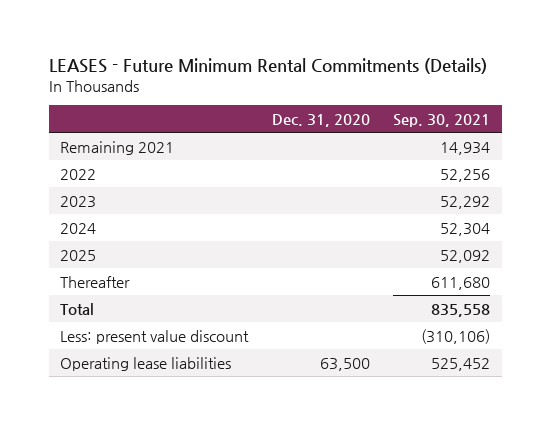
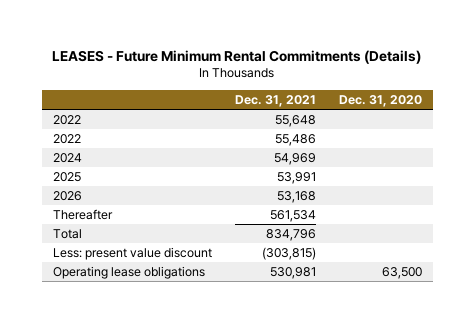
[393,113,491,127] Sep. 30, 2021 -> none
none -> [234,94,316,107] Dec. 31, 2021
[60,140,175,155] Remaining 2021 -> none
[60,195,97,208] 2023 -> [53,134,82,145] 2022
none -> [53,191,83,202] 2026
[60,356,232,371] Operating lease liabilities -> [53,266,206,280] Operating lease obligations

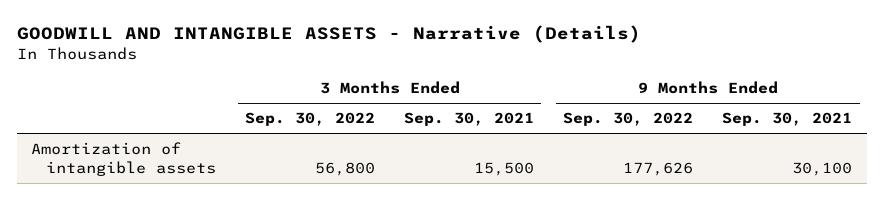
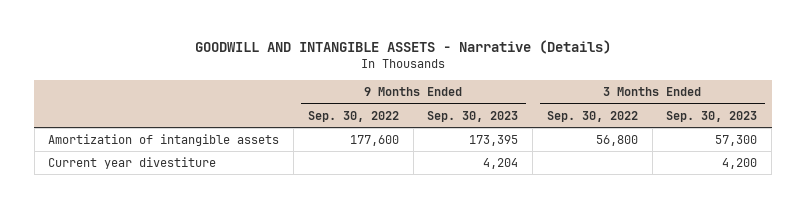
[404,112,535,127] Sep. 30, 2021 -> none
[722,112,853,127] Sep. 30, 2021 -> none
none -> [427,110,519,122] Sep. 30, 2023
none -> [666,110,758,122] Sep. 30, 2023
[623,161,694,176] 177,626 -> [349,135,399,147] 177,600
none -> [48,157,217,170] Current year divestiture

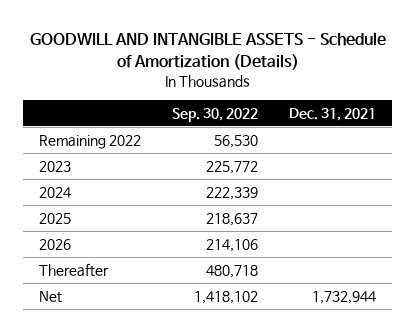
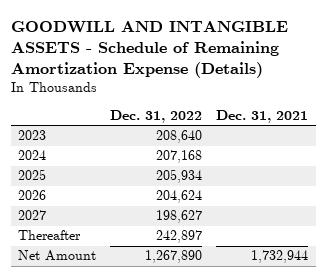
[29,32,386,71] GOODWILL AND INTANGIBLE ASSETS - Schedule of Amortization (Details) -> [11,21,289,78] GOODWILL AND INTANGIBLE ASSETS - Schedule of Remaining Amortization Expense (Details)
[172,108,259,123] Sep. 30, 2022 -> none
none -> [110,110,203,124] Dec. 31, 2022
[38,134,141,149] Remaining 2022 -> none
none -> [18,210,47,221] 2027
[38,290,62,303] Net -> [18,250,97,262] Net Amount

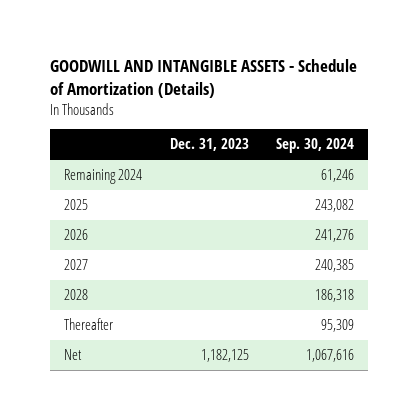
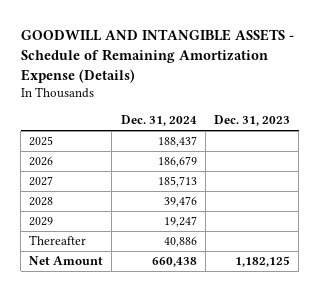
[49,59,357,99] GOODWILL AND INTANGIBLE ASSETS - Schedule of Amortization (Details) -> [20,29,294,83] GOODWILL AND INTANGIBLE ASSETS - Schedule of Remaining Amortization Expense (Details)
[276,138,355,154] Sep. 30, 2024 -> none
none -> [120,115,197,127] Dec. 31, 2024
[63,169,142,185] Remaining 2024 -> none
none -> [29,217,54,227] 2029
[63,349,82,361] Net -> [29,256,104,266] Net Amount

